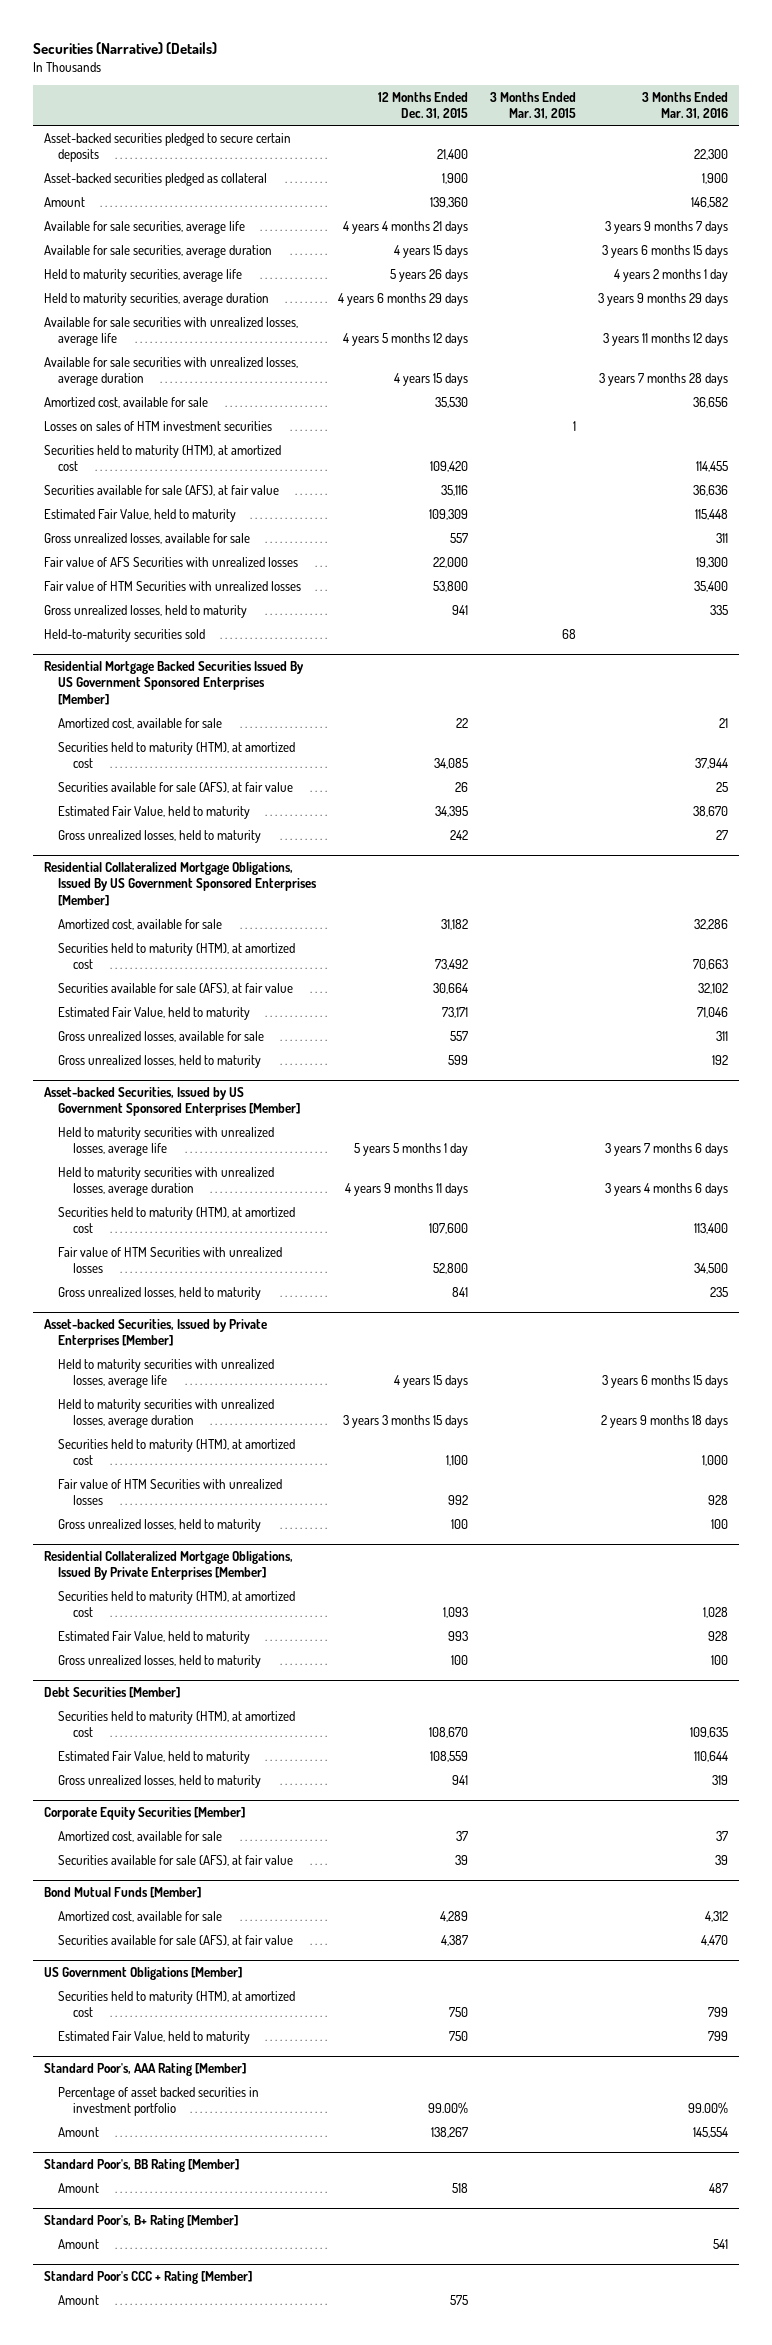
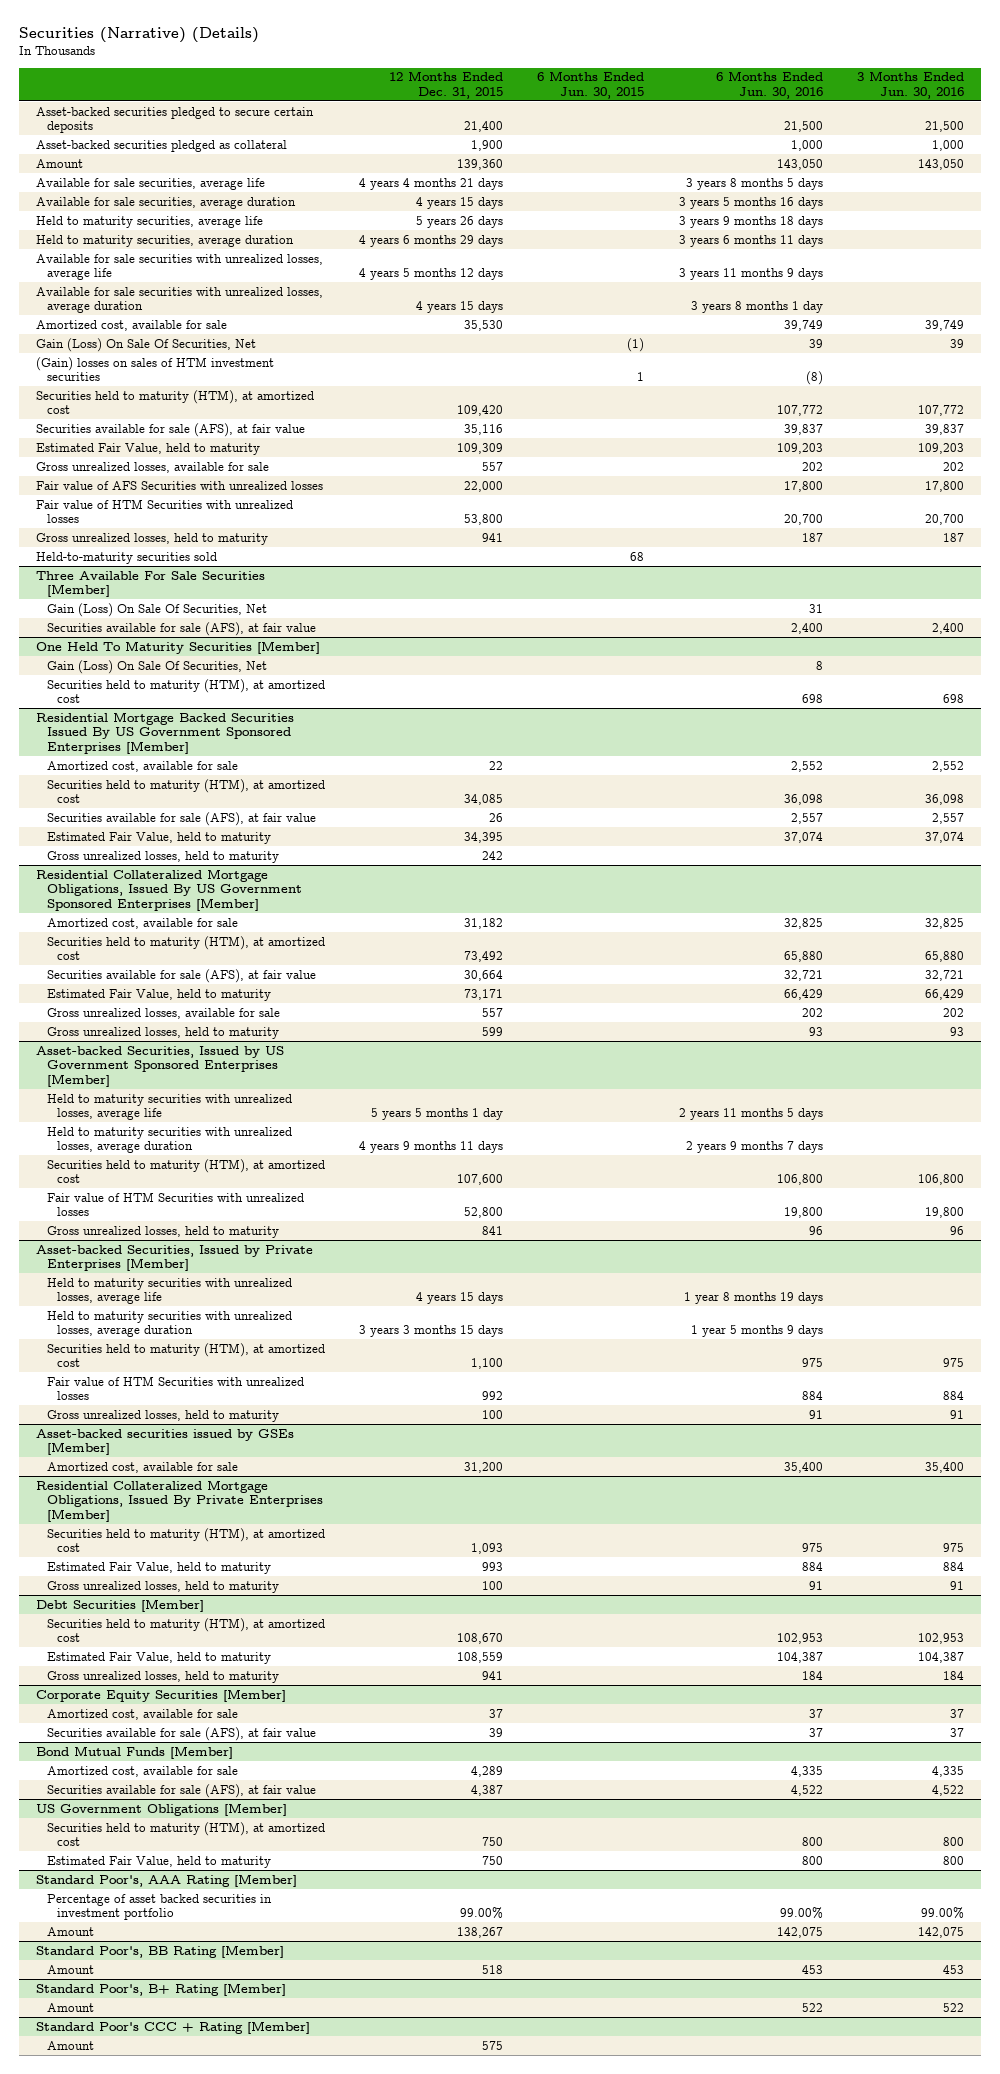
[490,91,577,120] 3 Months Ended Mar. 31, 2015 -> none
[641,91,728,120] 3 Months Ended Mar. 31, 2016 -> none
none -> [537,71,645,99] 6 Months Ended Jun. 30, 2015
none -> [715,71,823,99] 6 Months Ended Jun. 30, 2016
none -> [856,71,964,99] 3 Months Ended Jun. 30, 2016
none -> [35,337,256,352] Gain (Loss) On Sale Of Securities, Net
[44,420,273,431] Losses on sales of HTM investment securities -> [35,356,274,382] (Gain) losses on sales of HTM investment securities
none -> [35,570,265,598] Three Available For Sale Securities [Member]
none -> [46,602,267,617] Gain (Loss) On Sale Of Securities, Net
none -> [46,621,316,636] Securities available for sale (AFS), at fair value
none -> [35,640,320,654] One Held To Maturity Securities [Member]
none -> [46,659,267,674] Gain (Loss) On Sale Of Securities, Net
none -> [46,678,325,704] Securities held to maturity (HTM), at amortized cost
none -> [35,1428,294,1456] Asset-backed securities issued by GSEs [Member]
none -> [46,1461,238,1473] Amortized cost, available for sale

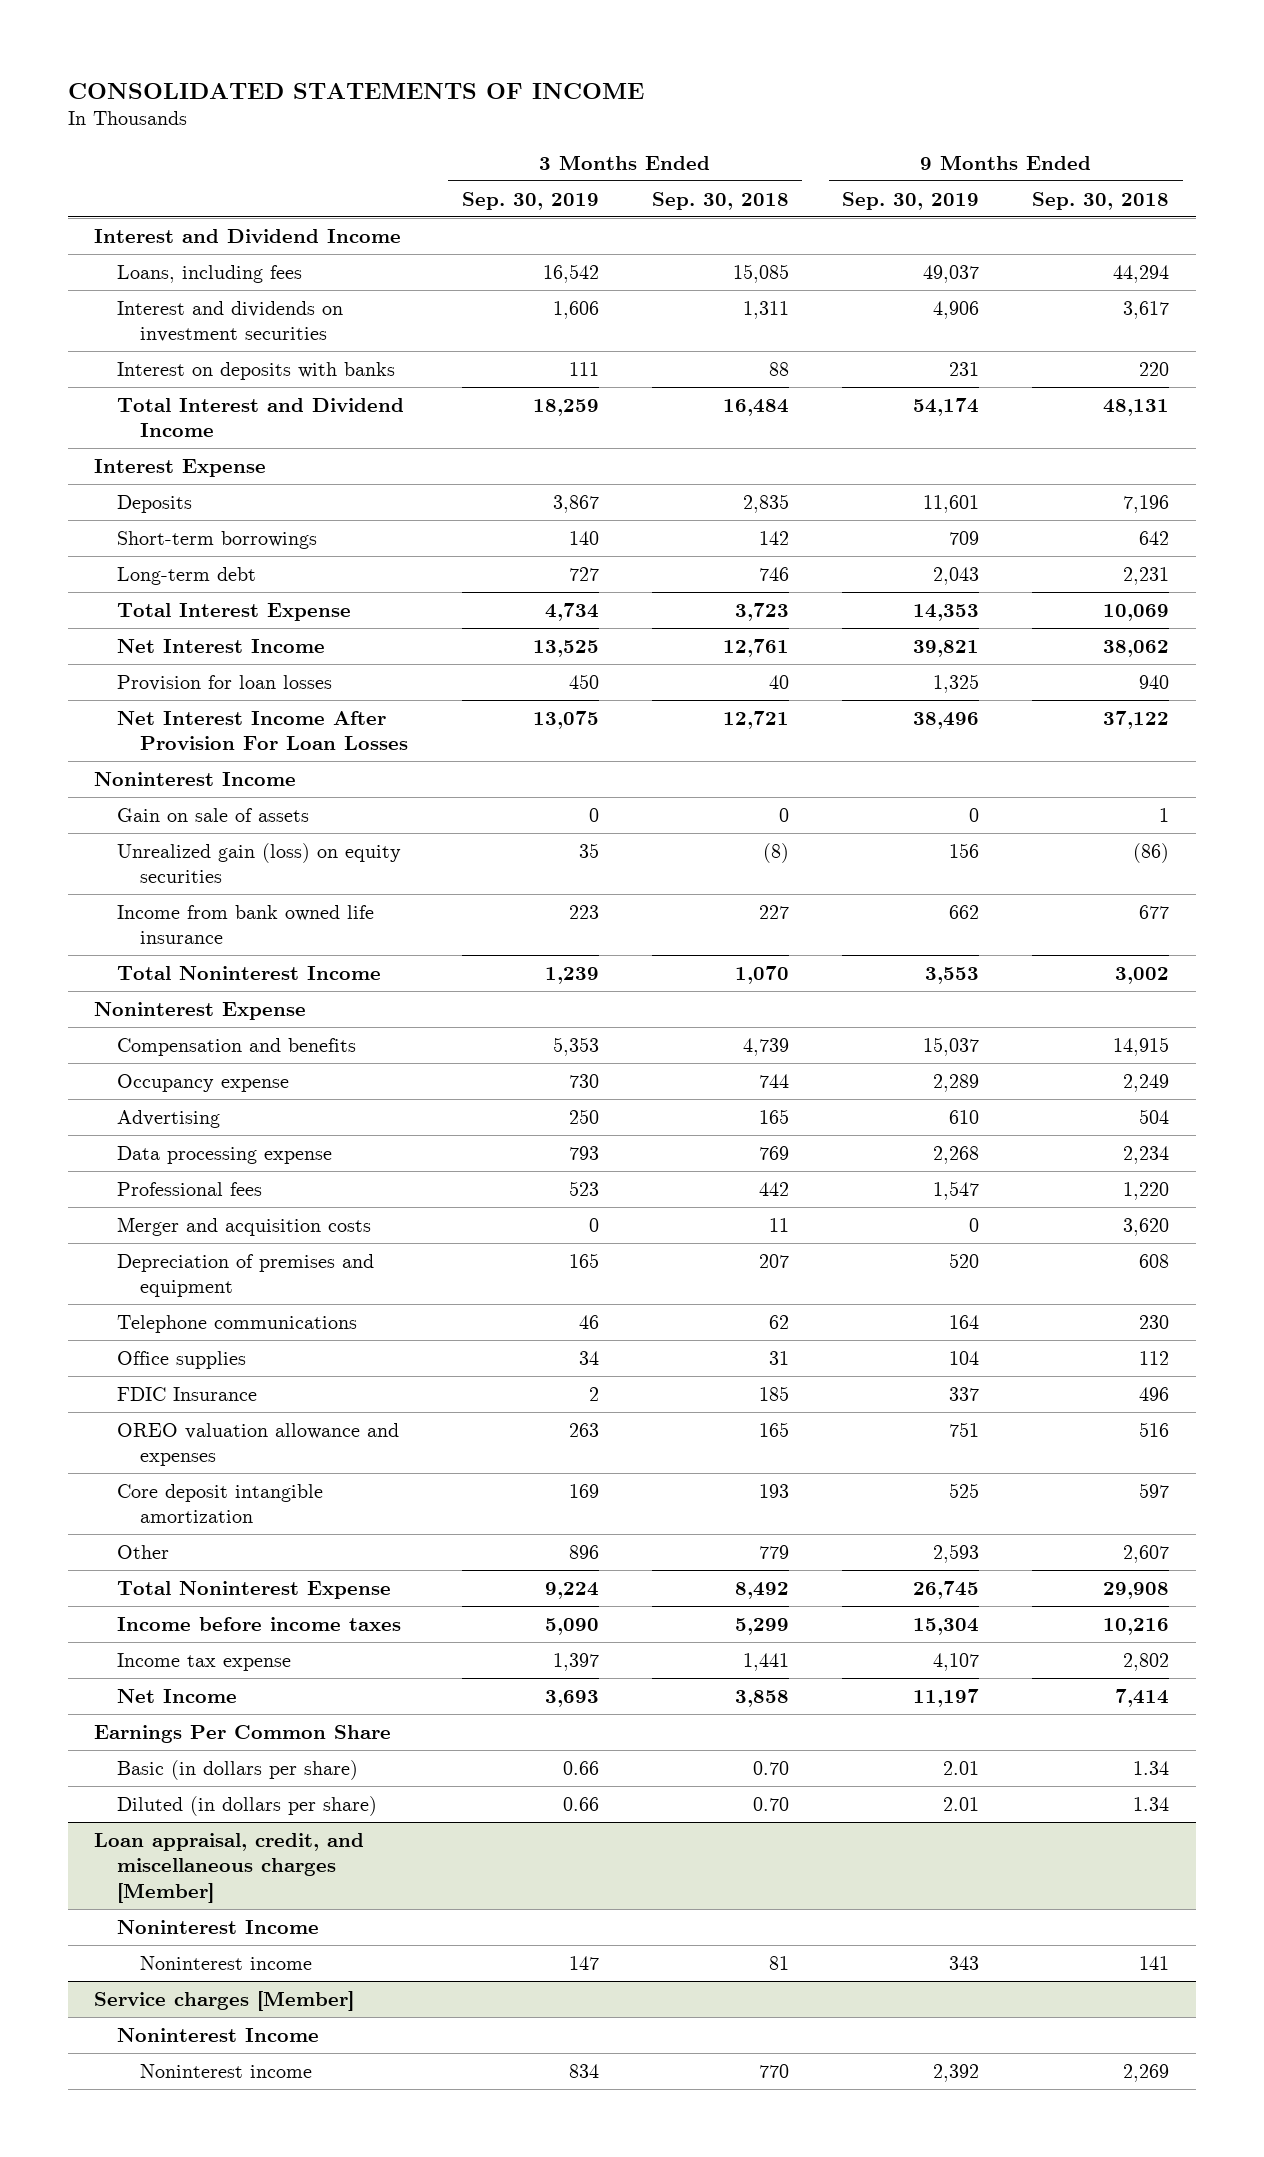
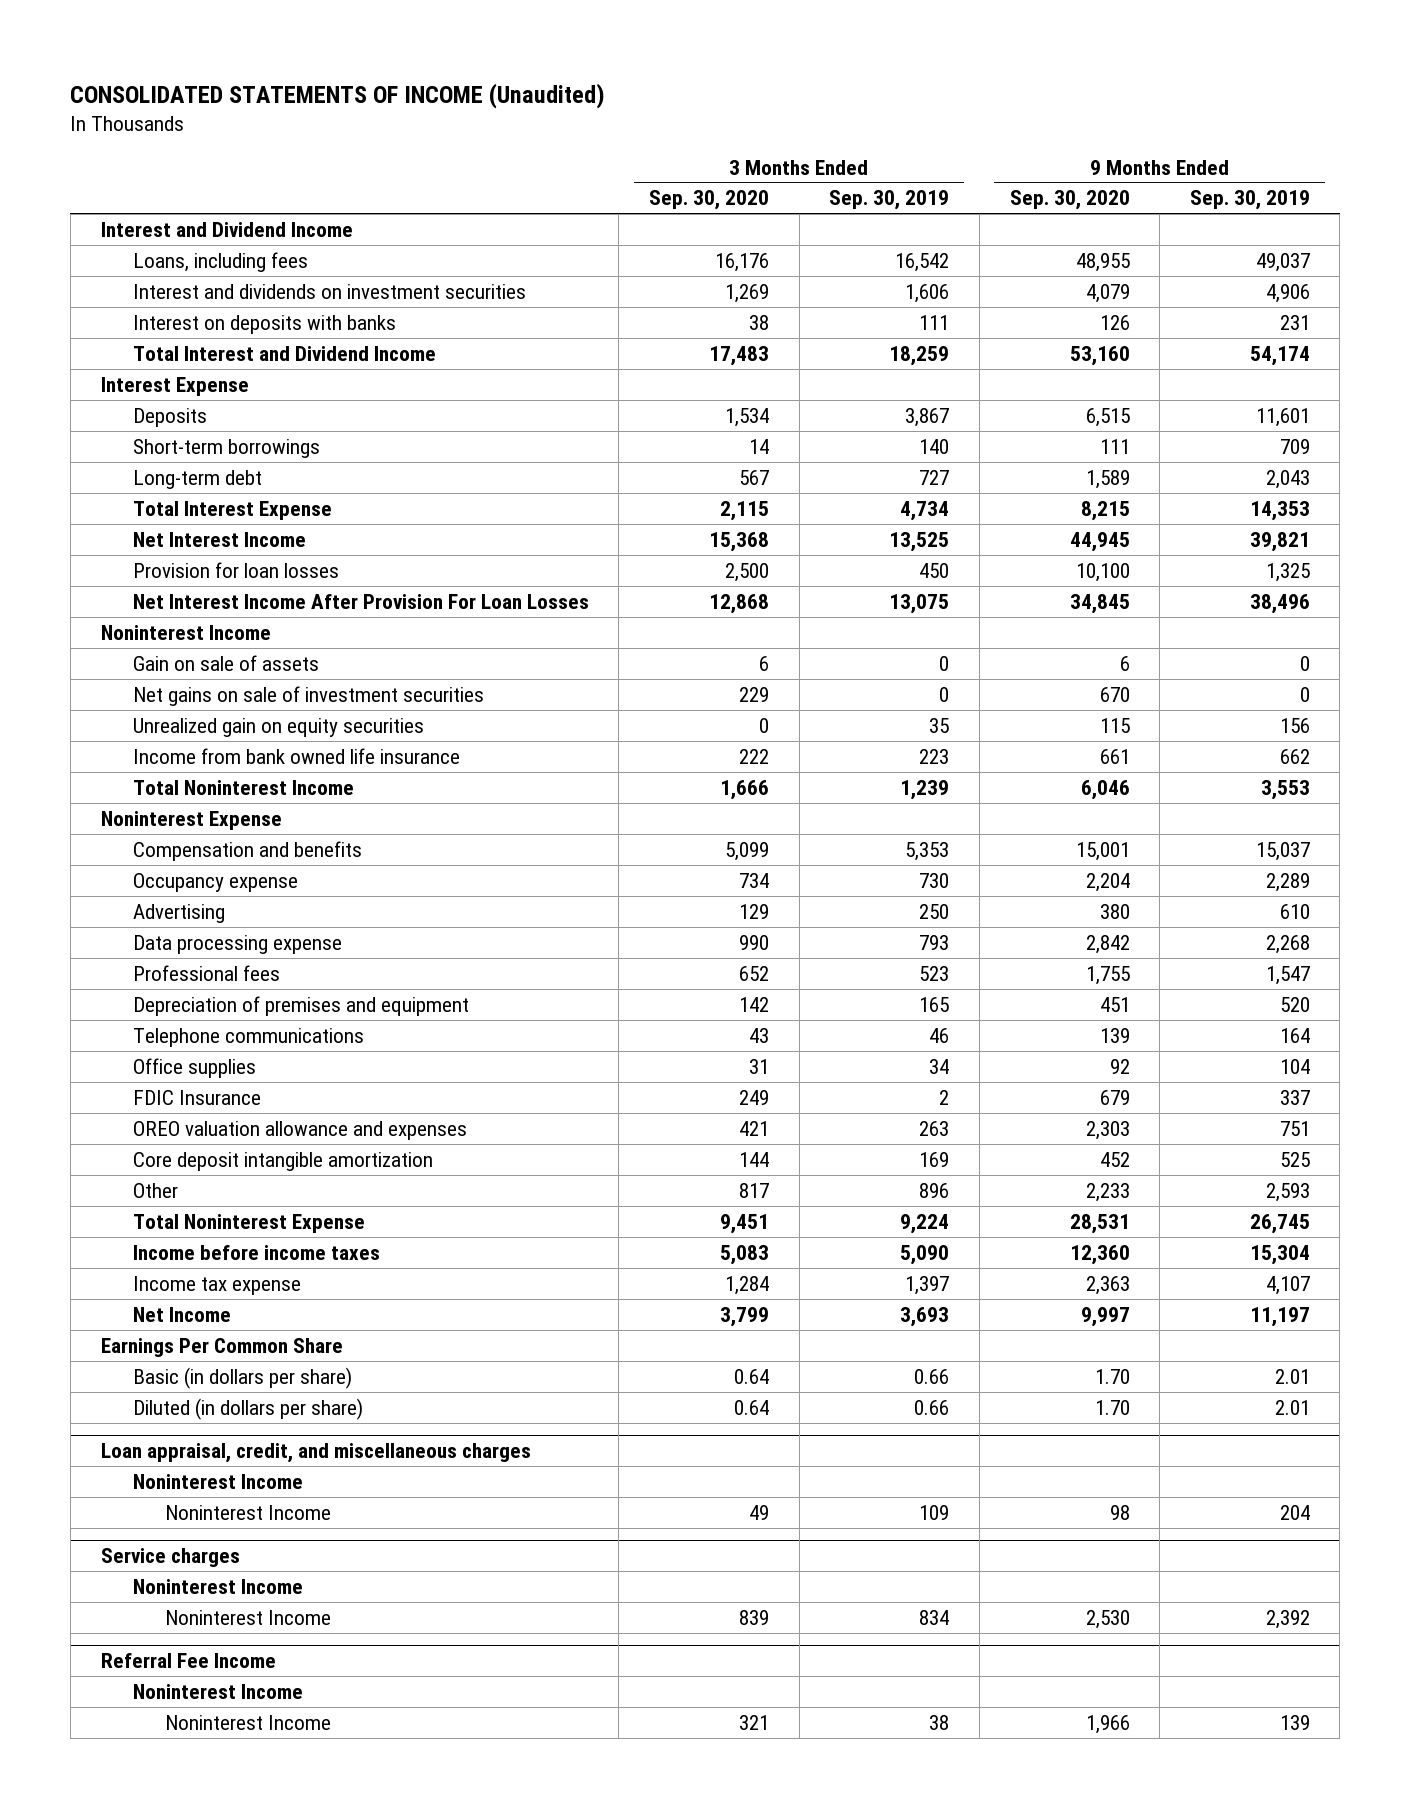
[67,82,644,99] CONSOLIDATED STATEMENTS OF INCOME -> [70,82,606,109] CONSOLIDATED STATEMENTS OF INCOME (Unaudited)
[651,191,789,210] Sep. 30, 2018 -> none
[1032,191,1170,210] Sep. 30, 2018 -> none
none -> [649,190,770,211] Sep. 30, 2020
none -> [1009,190,1130,211] Sep. 30, 2020
none -> [132,685,484,706] Net gains on sale of investment securities
[117,842,402,884] Unrealized gain (loss) on equity securities -> [132,717,424,737] Unrealized gain on equity securities
[117,1216,372,1236] Merger and acquisition costs -> none
[94,1832,365,1904] Loan appraisal, credit, and miscellaneous charges [Member] -> [100,1442,531,1463] Loan appraisal, credit, and miscellaneous charges
[140,1955,313,1970] Noninterest income -> [165,1504,332,1520] Noninterest Income
[568,1955,599,1970] 147 -> [919,1504,950,1520] 109
[949,1955,980,1970] 343 -> [1279,1504,1310,1520] 204
[94,1990,355,2011] Service charges [Member] -> [100,1547,240,1567] Service charges
[140,2063,313,2078] Noninterest income -> [165,1609,332,1625] Noninterest Income
none -> [100,1652,276,1668] Referral Fee Income
none -> [132,1683,303,1699] Noninterest Income
none -> [165,1714,332,1730] Noninterest Income

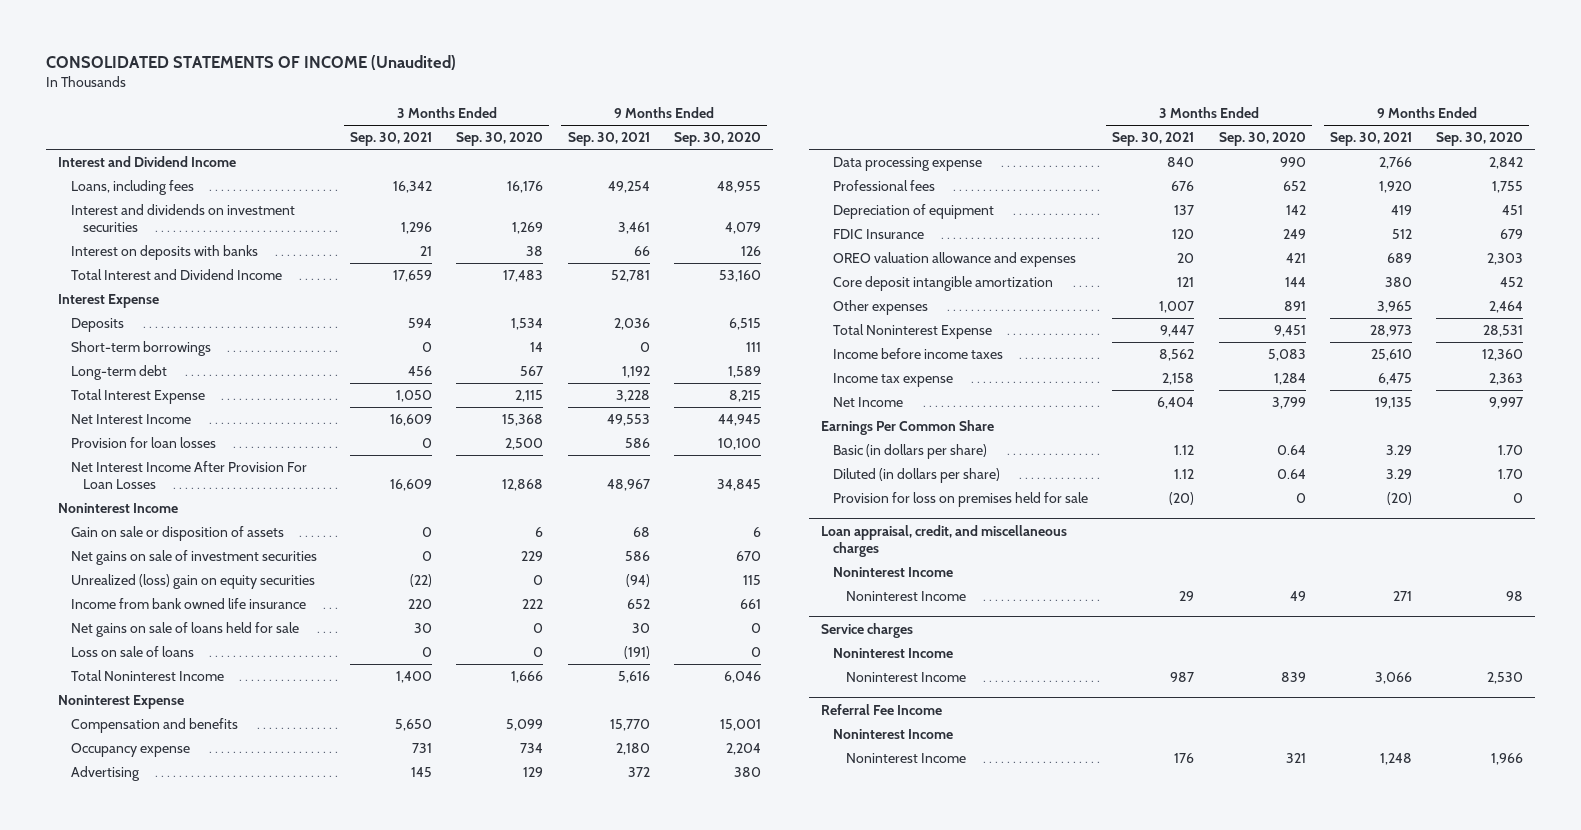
[829,190,950,211] Sep. 30, 2019 -> none
[1189,190,1310,211] Sep. 30, 2019 -> none
none -> [349,132,432,147] Sep. 30, 2021
none -> [567,132,650,147] Sep. 30, 2021
[132,654,319,671] Gain on sale of assets -> [70,525,284,541] Gain on sale or disposition of assets
[132,717,424,737] Unrealized gain on equity securities -> [70,573,315,589] Unrealized (loss) gain on equity securities
none -> [70,621,299,637] Net gains on sale of loans held for sale
none -> [70,645,194,657] Loss on sale of loans
[132,1027,364,1047] Telephone communications -> none
[132,1057,256,1078] Office supplies -> none
[132,995,469,1016] Depreciation of premises and equipment -> [833,203,995,219] Depreciation of equipment
[132,1182,178,1198] Other -> [833,299,929,315] Other expenses
[739,1182,770,1198] 817 -> [1283,300,1306,311] 891
[1085,1182,1130,1202] 2,233 -> [1489,300,1524,313] 2,464
none -> [833,491,1089,507] Provision for loss on premises held for sale

